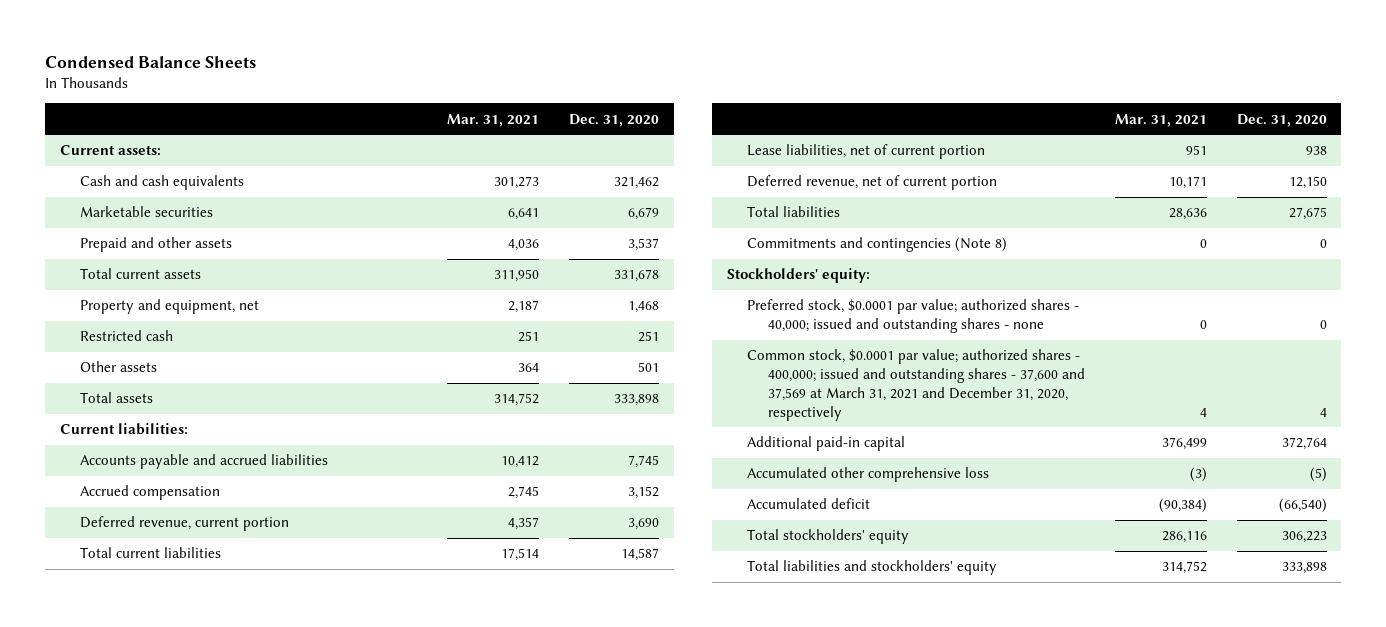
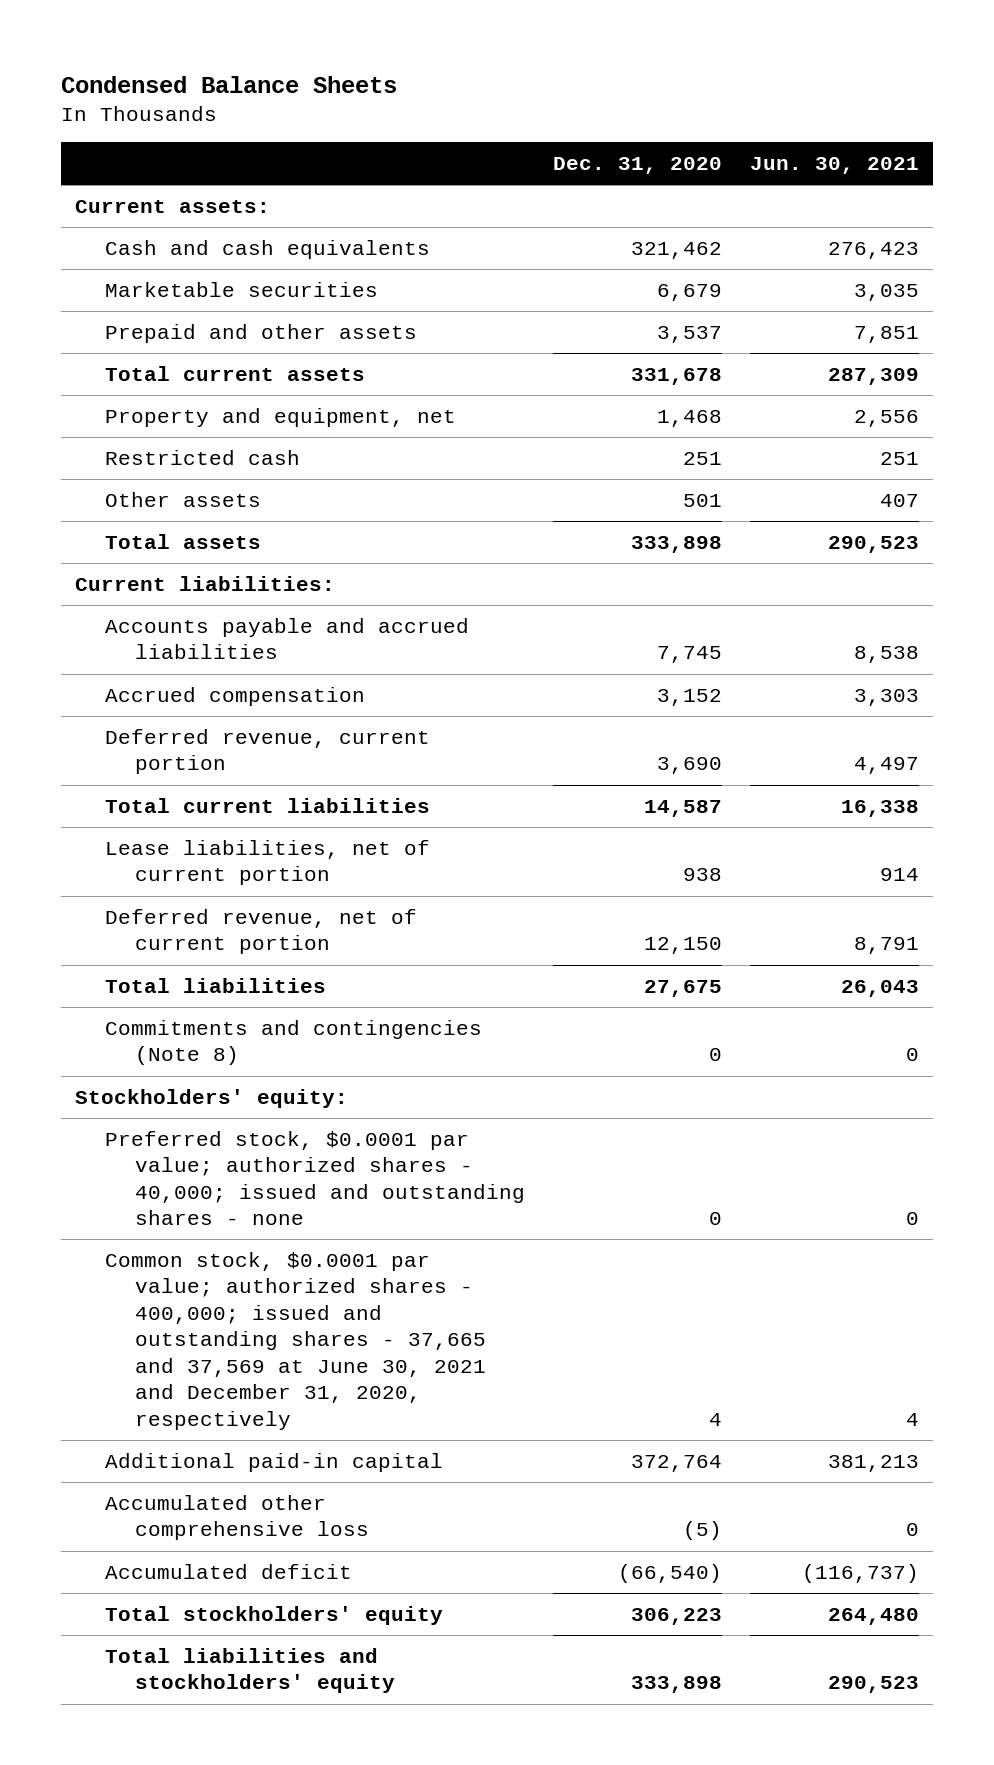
[447,113,540,127] Mar. 31, 2021 -> none
none -> [749,156,919,174] Jun. 30, 2021
[747,349,1085,421] Common stock, $0.0001 par value; authorized shares - 400,000; issued and outstanding shares - 37,600 and 37,569 at March 31, 2021 and December 31, 2020, respectively -> [104,1251,487,1430] Common stock, $0.0001 par value; authorized shares - 400,000; issued and outstanding shares - 37,665 and 37,569 at June 30, 2021 and December 31, 2020, respectively

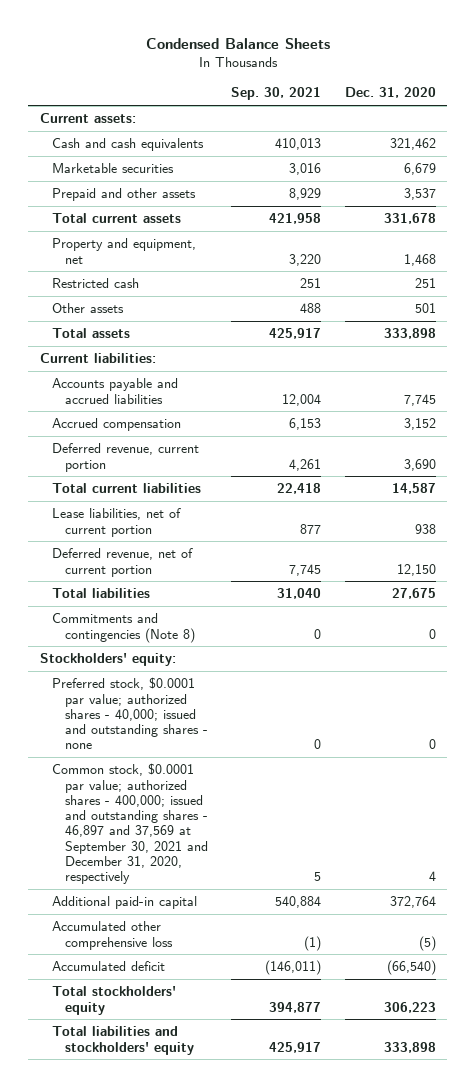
[749,156,919,174] Jun. 30, 2021 -> none
none -> [231,87,322,101] Sep. 30, 2021
[104,1251,487,1430] Common stock, $0.0001 par value; authorized shares - 400,000; issued and outstanding shares - 37,665 and 37,569 at June 30, 2021 and December 31, 2020, respectively -> [52,763,208,885] Common stock, $0.0001 par value; authorized shares - 400,000; issued and outstanding shares - 46,897 and 37,569 at September 30, 2021 and December 31, 2020, respectively

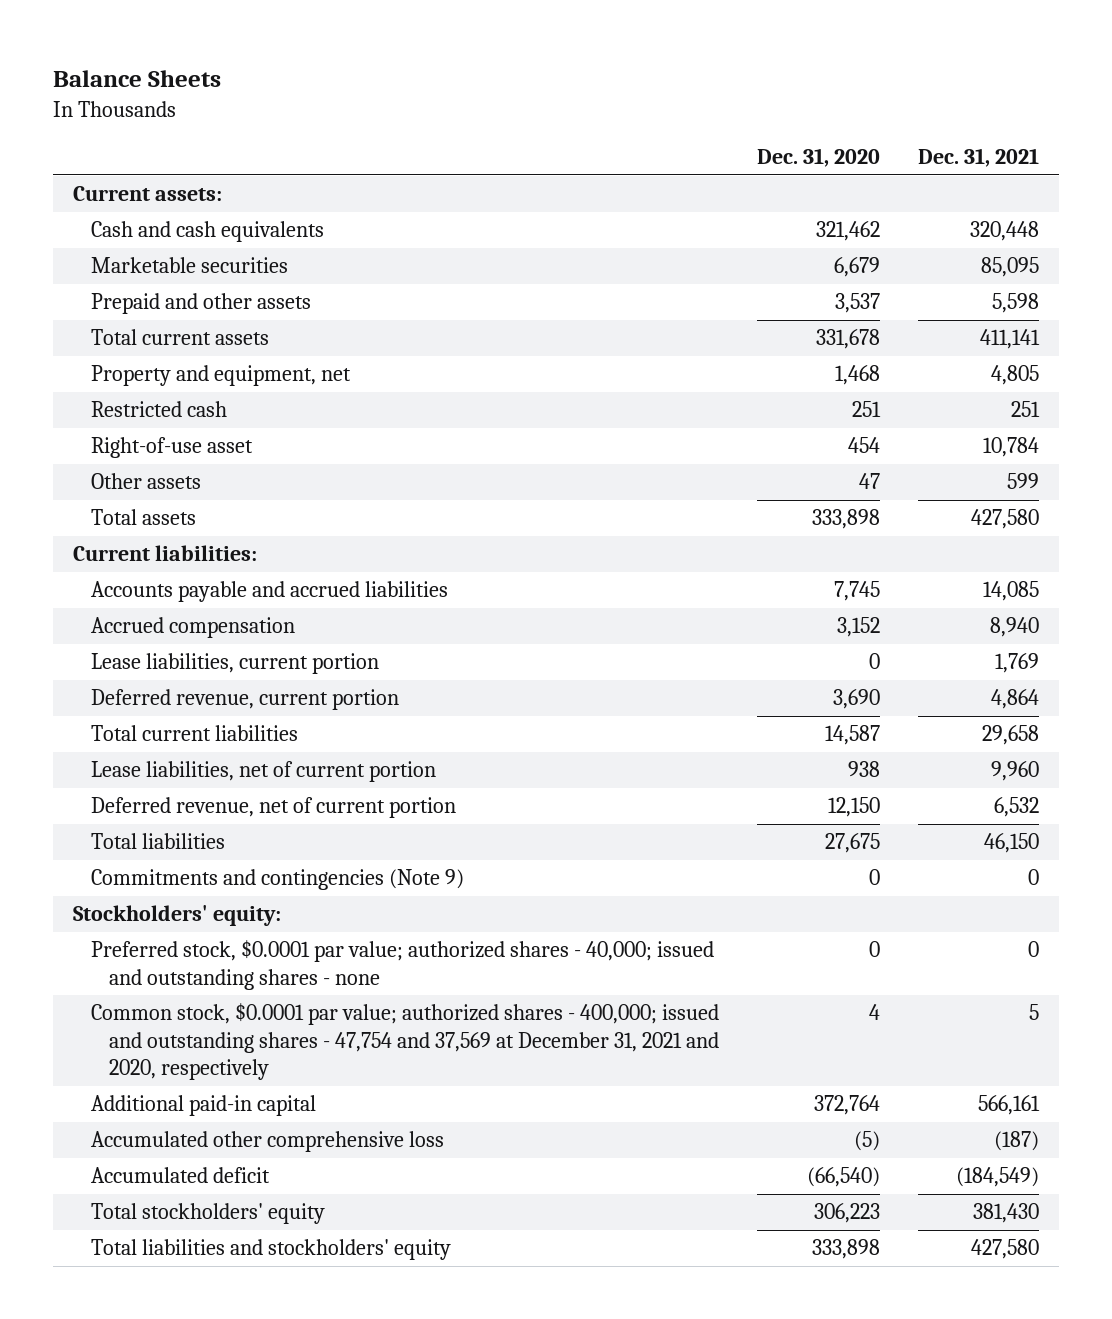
[145,37,330,49] Condensed Balance Sheets -> [53,70,222,88] Balance Sheets
[231,87,322,101] Sep. 30, 2021 -> none
none -> [918,148,1040,168] Dec. 31, 2021
none -> [90,437,253,459] Right-of-use asset
[414,303,436,314] 501 -> [859,473,881,490] 47
none -> [90,653,379,675] Lease liabilities, current portion
[52,613,195,643] Commitments and contingencies (Note 8) -> [90,869,464,891] Commitments and contingencies (Note 9)
[52,763,208,885] Common stock, $0.0001 par value; authorized shares - 400,000; issued and outstanding shares - 46,897 and 37,569 at September 30, 2021 and December 31, 2020, respectively -> [90,1003,719,1081] Common stock, $0.0001 par value; authorized shares - 400,000; issued and outstanding shares - 47,754 and 37,569 at December 31, 2021 and 2020, respectively

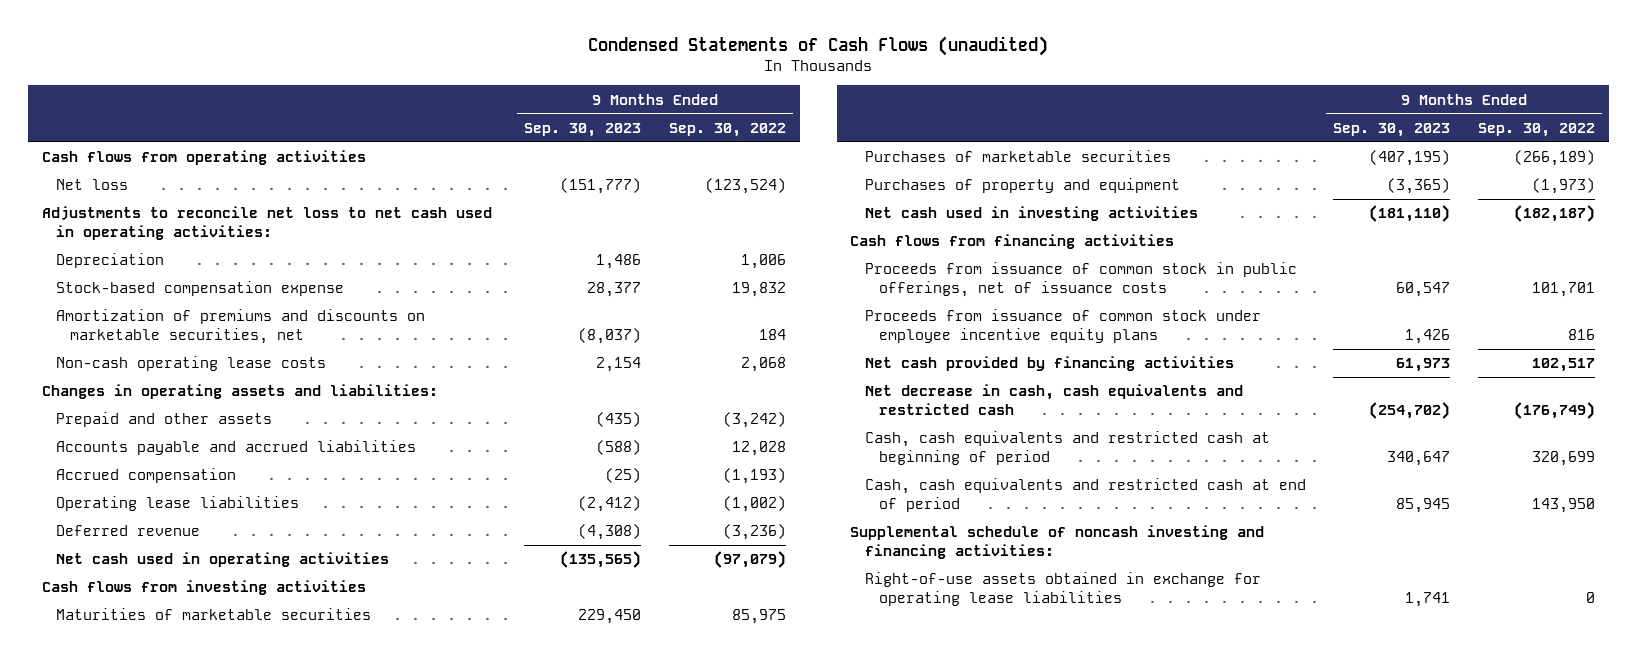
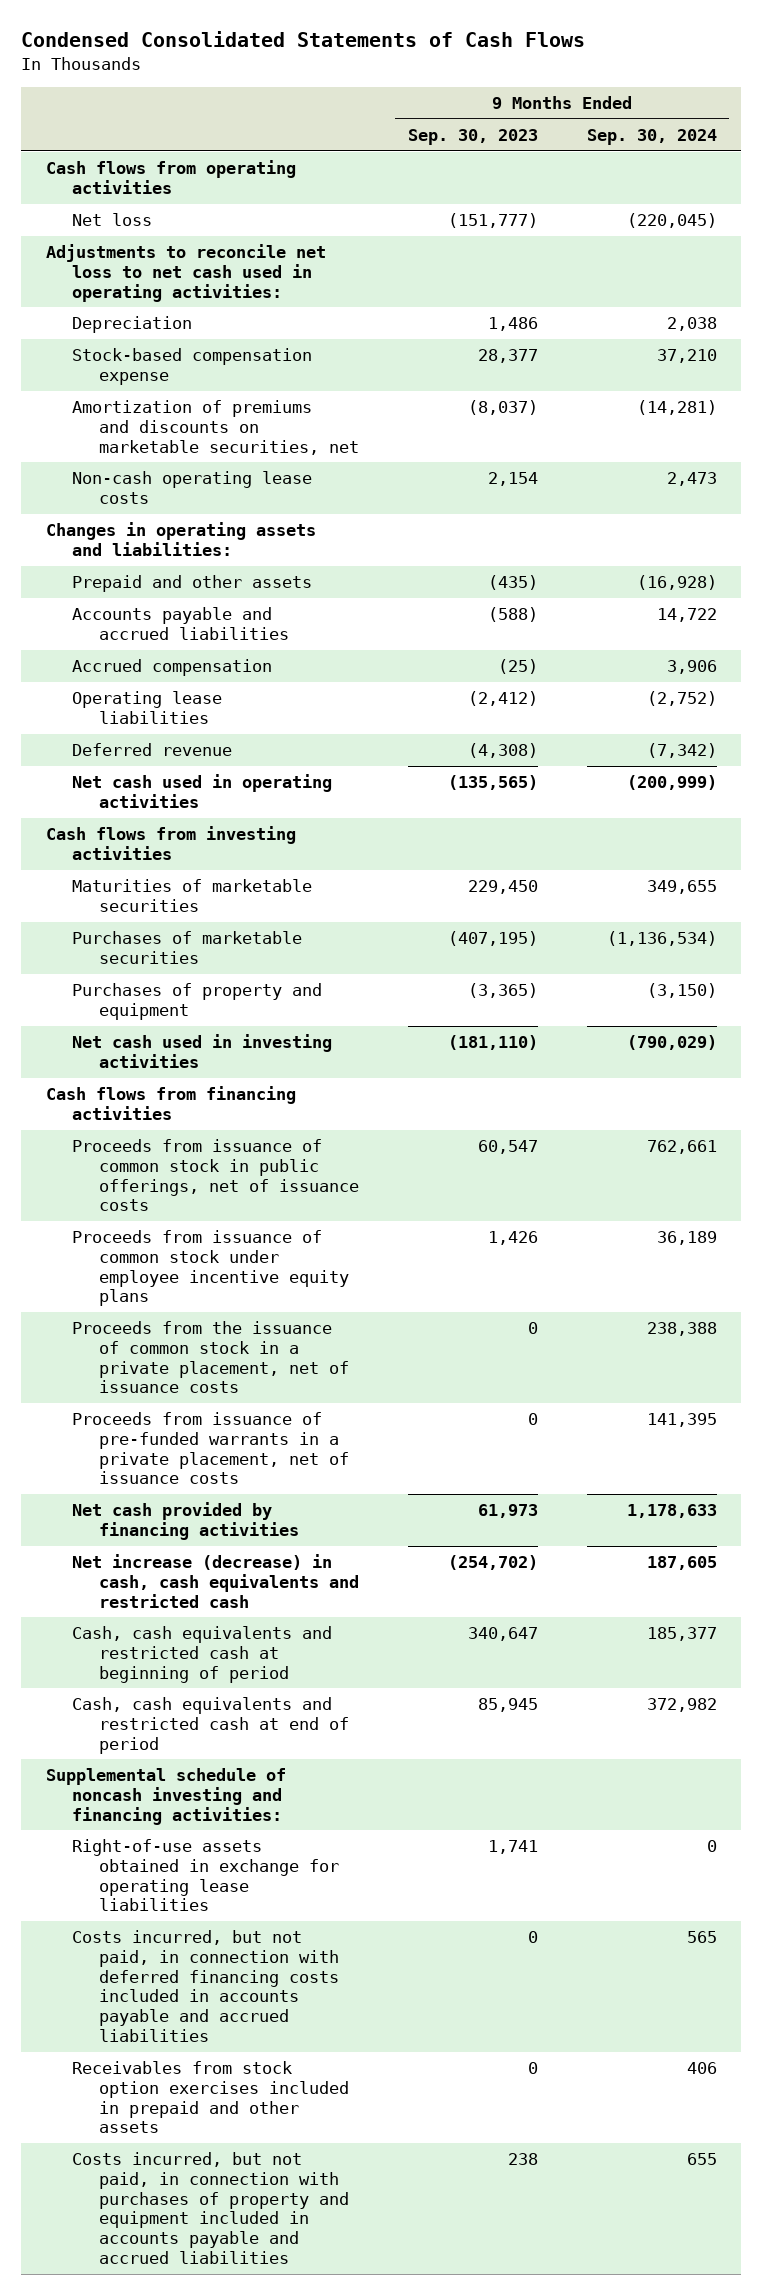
[588,35,1049,56] Condensed Statements of Cash Flows (unaudited) -> [21,31,586,48] Condensed Consolidated Statements of Cash Flows
[668,122,786,137] Sep. 30, 2022 -> none
none -> [586,129,717,146] Sep. 30, 2024
none -> [72,1321,349,1394] Proceeds from the issuance of common stock in a private placement, net of issuance costs
none -> [72,1412,349,1485] Proceeds from issuance of pre-funded warrants in a private placement, net of issuance costs
[864,384,1243,415] Net decrease in cash, cash equivalents and restricted cash -> [72,1554,359,1608] Net increase (decrease) in cash, cash equivalents and restricted cash
none -> [72,1930,339,2042] Costs incurred, but not paid, in connection with deferred financing costs included in accounts payable and accrued liabilities
none -> [72,2061,349,2134] Receivables from stock option exercises included in prepaid and other assets
none -> [72,2152,349,2264] Costs incurred, but not paid, in connection with purchases of property and equipment included in accounts payable and accrued liabilities

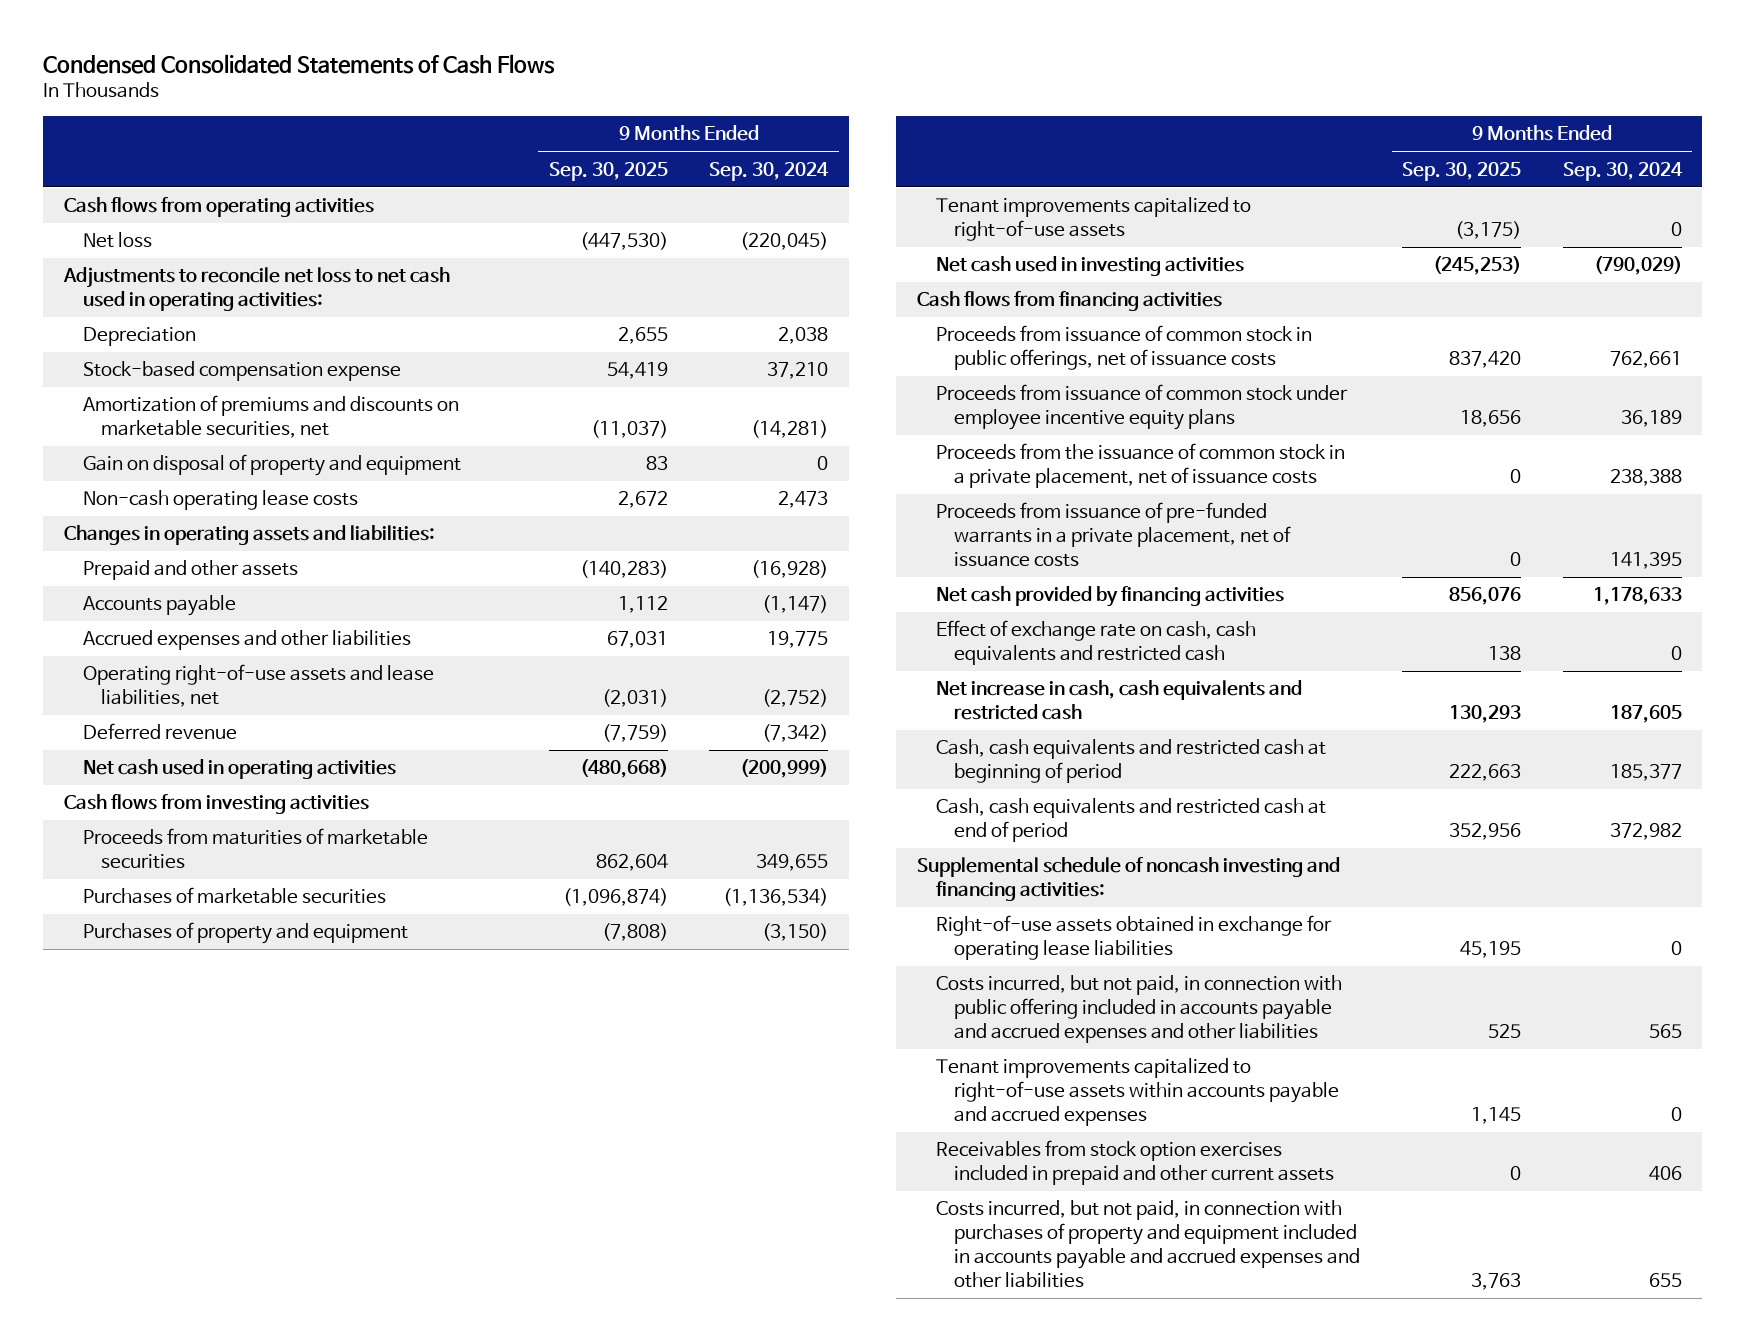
[407,129,538,146] Sep. 30, 2023 -> none
none -> [548,161,668,181] Sep. 30, 2025
none -> [82,454,461,477] Gain on disposal of property and equipment
[72,607,289,640] Accounts payable and accrued liabilities -> none
[72,659,273,677] Accrued compensation -> none
none -> [82,595,236,617] Accounts payable
none -> [82,630,411,651] Accrued expenses and other liabilities
[72,691,223,724] Operating lease liabilities -> [82,664,434,708] Operating right-of-use assets and lease liabilities, net
[72,879,313,912] Maturities of marketable securities -> [82,828,428,870] Proceeds from maturities of marketable securities
none -> [935,197,1251,242] Tenant improvements capitalized to right-of-use assets
none -> [935,620,1256,666] Effect of exchange rate on cash, cash equivalents and restricted cash
[72,1554,359,1608] Net increase (decrease) in cash, cash equivalents and restricted cash -> [935,680,1302,721] Net increase in cash, cash equivalents and restricted cash
[72,1930,339,2042] Costs incurred, but not paid, in connection with deferred financing costs included in accounts payable and accrued liabilities -> [935,975,1342,1044] Costs incurred, but not paid, in connection with public offering included in accounts payable and accrued expenses and other liabilities
none -> [935,1058,1340,1127] Tenant improvements capitalized to right-of-use assets within accounts payable and accrued expenses
[72,2061,349,2134] Receivables from stock option exercises included in prepaid and other assets -> [935,1140,1335,1186] Receivables from stock option exercises included in prepaid and other current assets
[72,2152,349,2264] Costs incurred, but not paid, in connection with purchases of property and equipment included in accounts payable and accrued liabilities -> [935,1200,1361,1288] Costs incurred, but not paid, in connection with purchases of property and equipment included in accounts payable and accrued expenses and other liabilities

